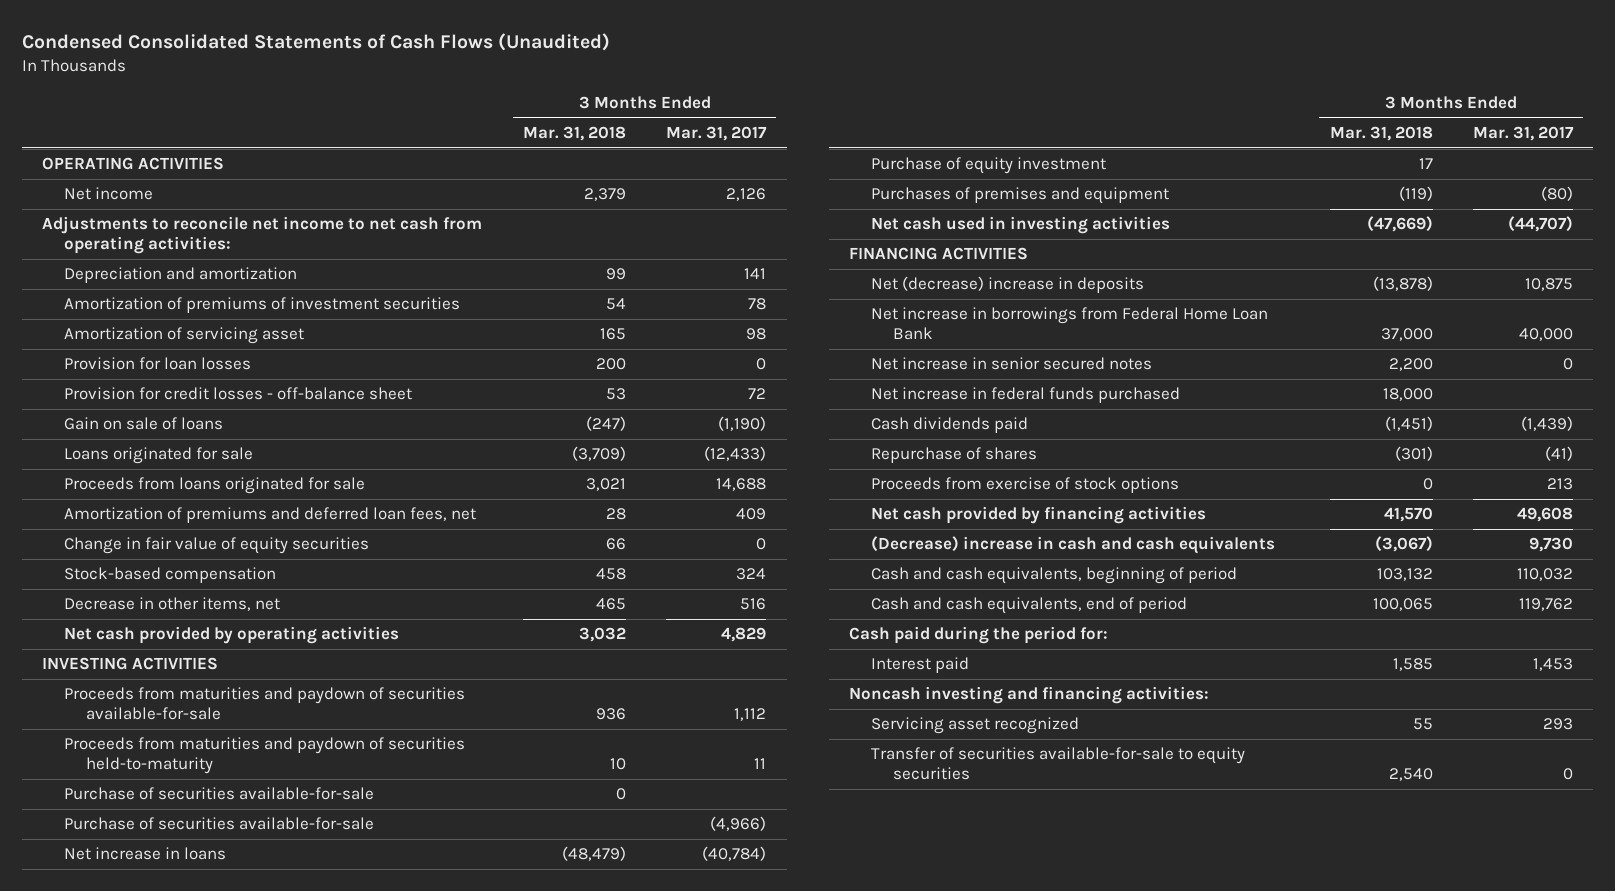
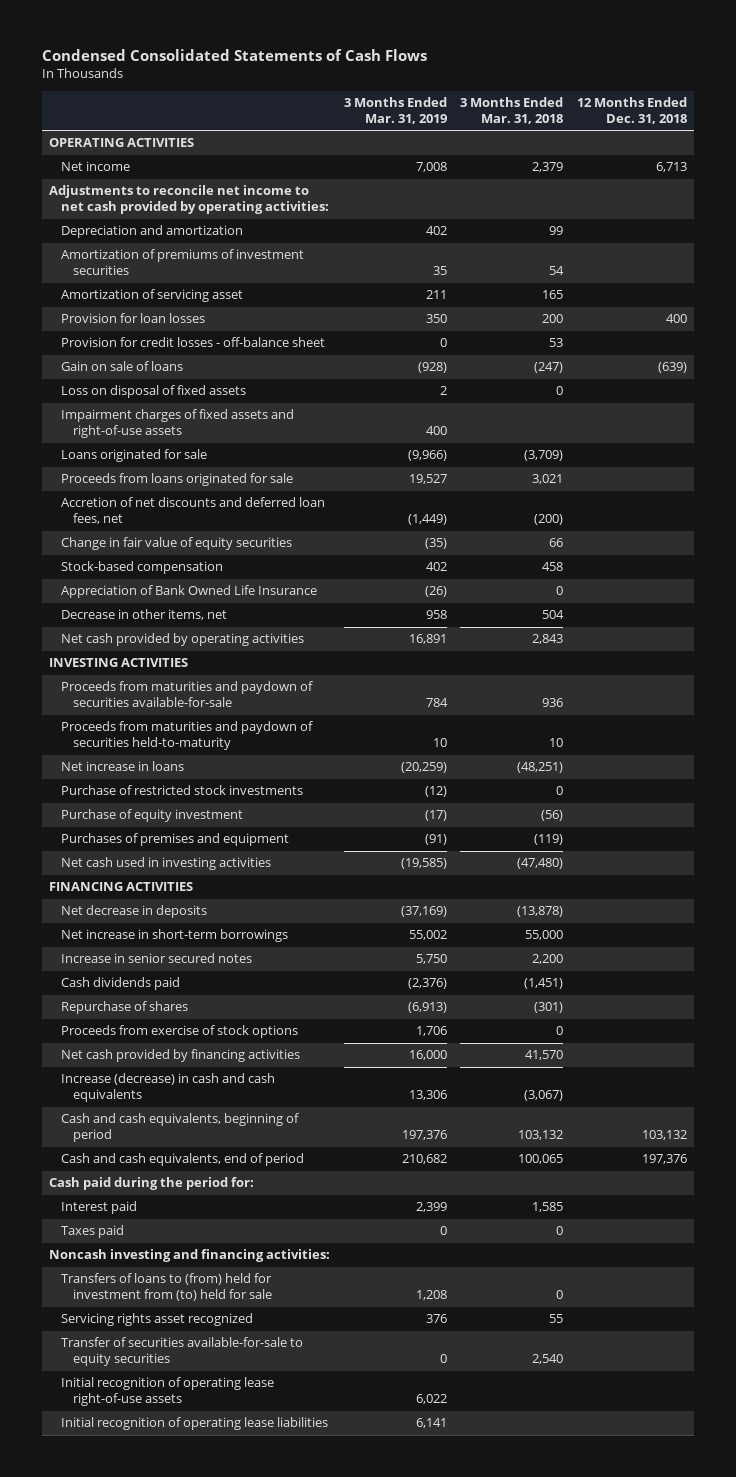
[21,32,610,51] Condensed Consolidated Statements of Cash Flows (Unaudited) -> [41,49,427,62] Condensed Consolidated Statements of Cash Flows
[666,126,768,142] Mar. 31, 2017 -> none
none -> [343,96,447,124] 3 Months Ended Mar. 31, 2019
none -> [577,96,688,124] 12 Months Ended Dec. 31, 2018
[42,216,483,254] Adjustments to reconcile net income to net cash from operating activities: -> [48,185,329,215] Adjustments to reconcile net income to net cash provided by operating activities:
none -> [60,385,246,399] Loss on disposal of fixed assets
none -> [60,409,294,439] Impairment charges of fixed assets and right-of-use assets
[64,507,477,524] Amortization of premiums and deferred loan fees, net -> [60,497,325,525] Accretion of net discounts and deferred loan fees, net
[605,508,626,521] 28 -> [534,514,564,526] (200)
none -> [60,585,317,599] Appreciation of Bank Owned Life Insurance
[595,598,626,611] 465 -> [542,610,565,620] 504
[578,627,626,643] 3,032 -> [532,634,564,645] 2,843
[64,787,375,801] Purchase of securities available-for-sale -> none
[64,817,375,831] Purchase of securities available-for-sale -> none
[561,846,626,862] (48,479) -> [517,762,564,774] (48,251)
none -> [60,785,303,796] Purchase of restricted stock investments
[1418,158,1433,170] 17 -> [541,810,564,822] (56)
[1366,216,1433,233] (47,669) -> [517,858,564,870] (47,480)
[870,307,1268,340] Net increase in borrowings from Federal Home Loan Bank -> none
[870,387,1180,404] Net increase in federal funds purchased -> none
[870,276,1144,294] Net (decrease) increase in deposits -> [60,905,207,919] Net decrease in deposits
none -> [60,929,288,943] Net increase in short-term borrowings
[870,357,1152,371] Net increase in senior secured notes -> [60,953,252,964] Increase in senior secured notes
[870,536,1275,555] (Decrease) increase in cash and cash equivalents -> [60,1073,275,1103] Increase (decrease) in cash and cash equivalents
none -> [60,1225,124,1239] Taxes paid
none -> [60,1273,273,1302] Transfers of loans to (from) held for investment from (to) held for sale
[870,717,1079,735] Servicing asset recognized -> [60,1313,253,1327] Servicing rights asset recognized
none -> [60,1377,274,1407] Initial recognition of operating lease right-of-use assets
none -> [60,1417,328,1431] Initial recognition of operating lease liabilities

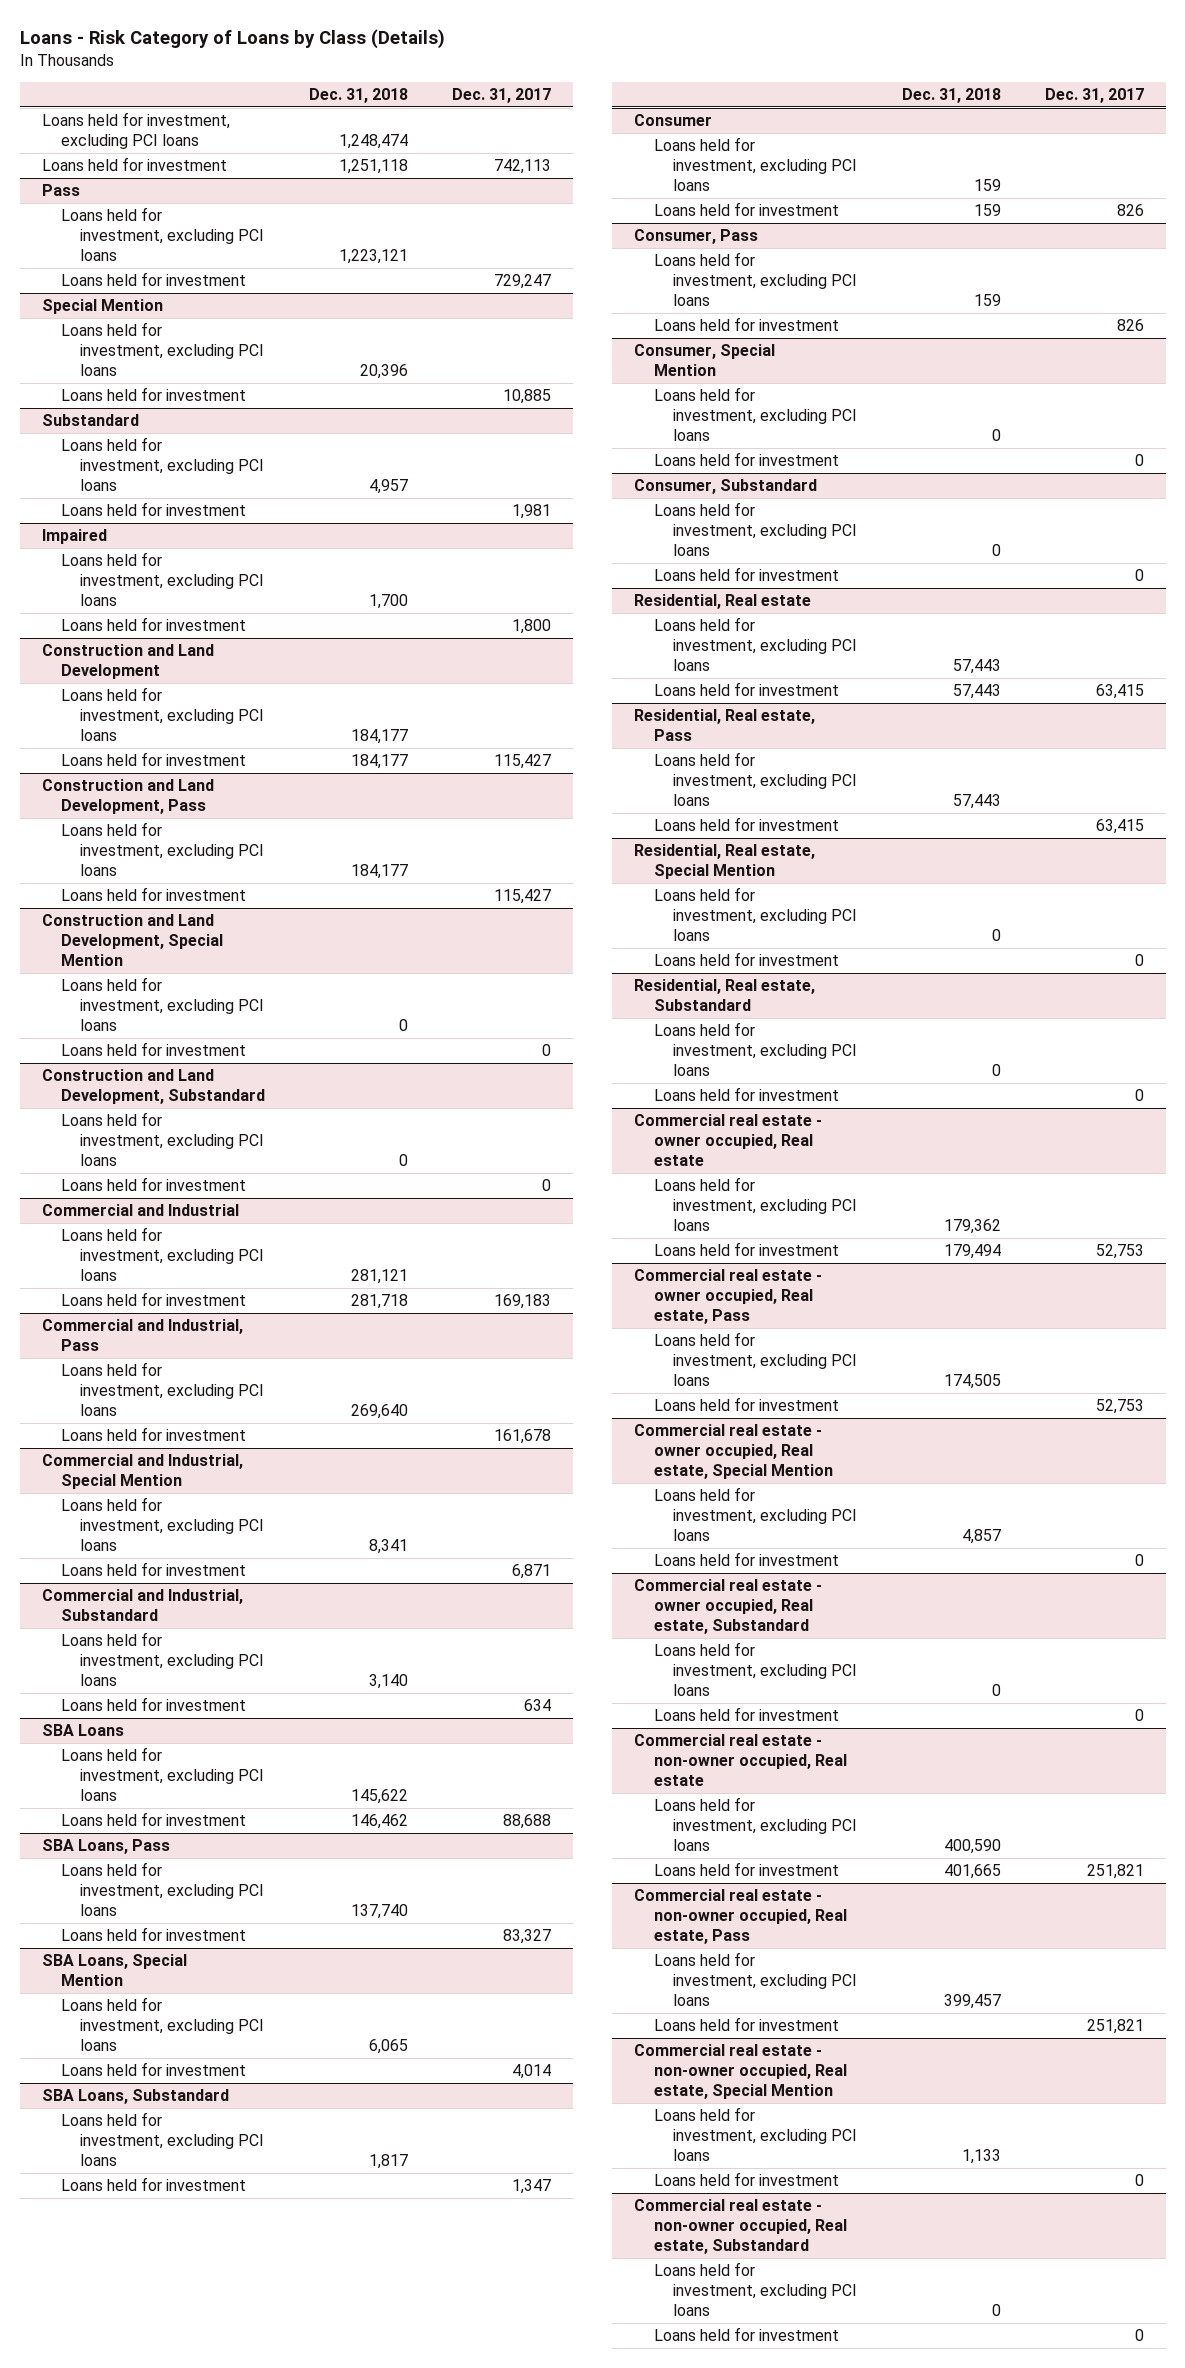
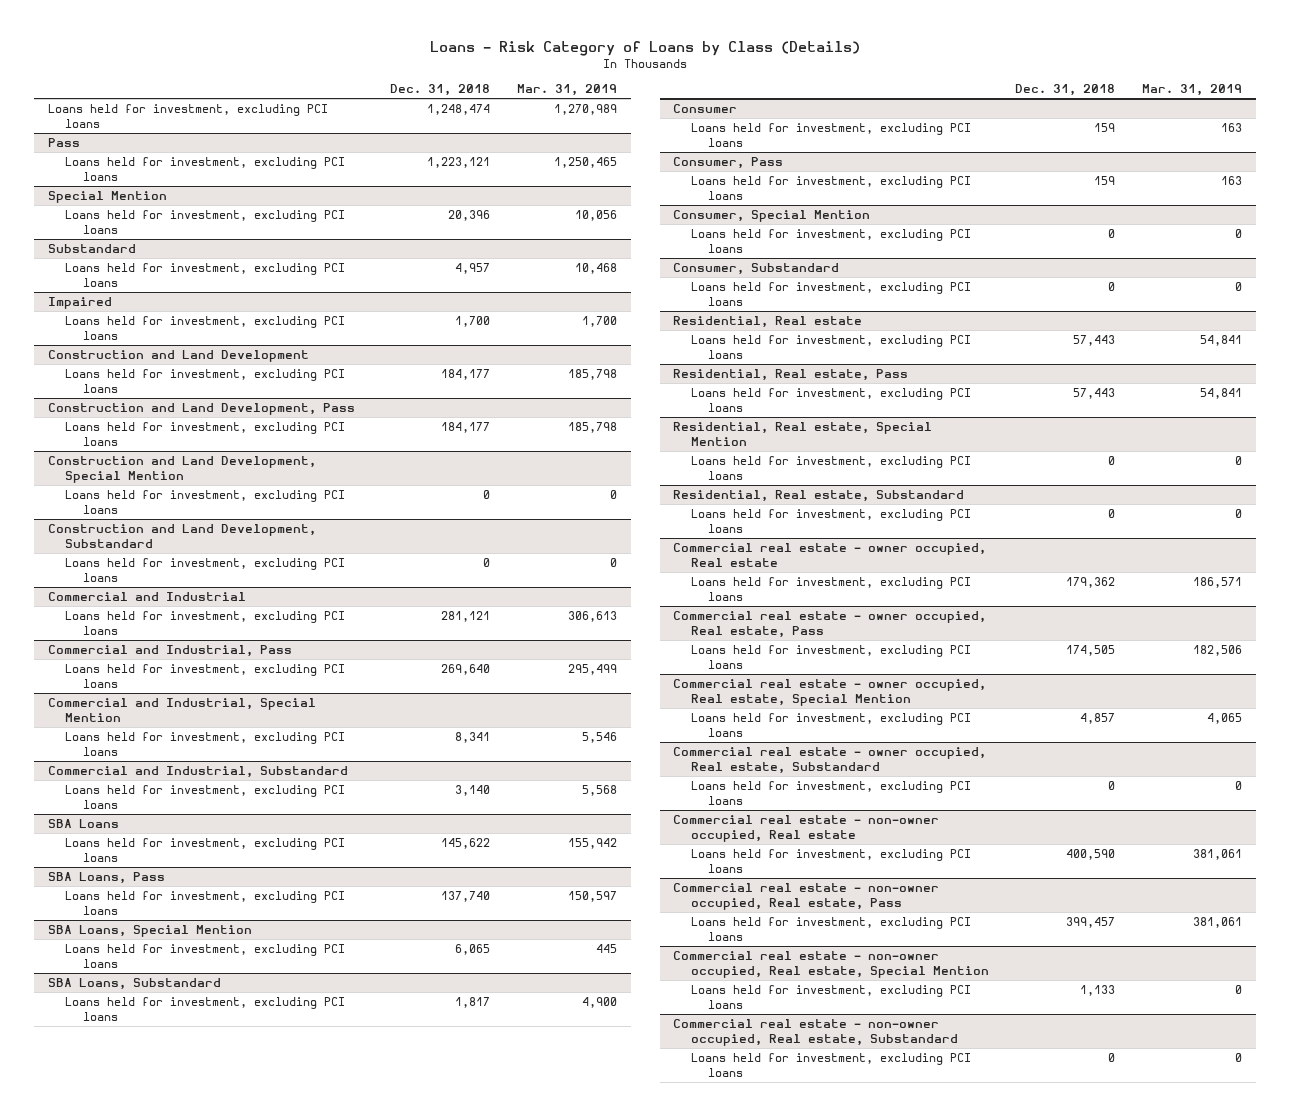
[451,87,551,103] Dec. 31, 2017 -> none
none -> [517,84,618,97] Mar. 31, 2019
[41,157,227,172] Loans held for investment -> none
[60,272,246,287] Loans held for investment -> none
[60,387,246,402] Loans held for investment -> none
[60,502,246,517] Loans held for investment -> none
[60,617,246,632] Loans held for investment -> none
[60,752,246,767] Loans held for investment -> none
[60,887,246,902] Loans held for investment -> none
[60,1042,246,1057] Loans held for investment -> none
[60,1177,246,1192] Loans held for investment -> none
[60,1292,246,1307] Loans held for investment -> none
[60,1427,246,1442] Loans held for investment -> none
[60,1562,246,1577] Loans held for investment -> none
[60,1697,246,1712] Loans held for investment -> none
[60,1812,246,1827] Loans held for investment -> none
[60,1927,246,1942] Loans held for investment -> none
[60,2062,246,2077] Loans held for investment -> none
[60,2177,246,2192] Loans held for investment -> none
[653,202,839,217] Loans held for investment -> none
[653,317,839,332] Loans held for investment -> none
[653,452,839,467] Loans held for investment -> none
[653,567,839,582] Loans held for investment -> none
[653,682,839,697] Loans held for investment -> none
[653,817,839,832] Loans held for investment -> none
[653,952,839,967] Loans held for investment -> none
[653,1087,839,1102] Loans held for investment -> none
[653,1242,839,1257] Loans held for investment -> none
[653,1397,839,1412] Loans held for investment -> none
[653,1552,839,1567] Loans held for investment -> none
[653,1707,839,1722] Loans held for investment -> none
[653,1862,839,1877] Loans held for investment -> none
[653,2017,839,2032] Loans held for investment -> none
[653,2172,839,2187] Loans held for investment -> none
[653,2327,839,2342] Loans held for investment -> none

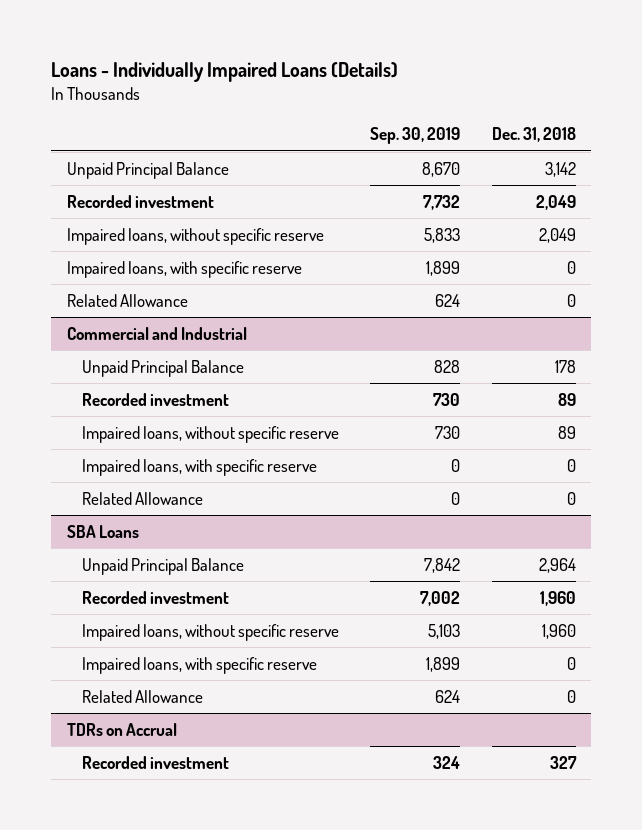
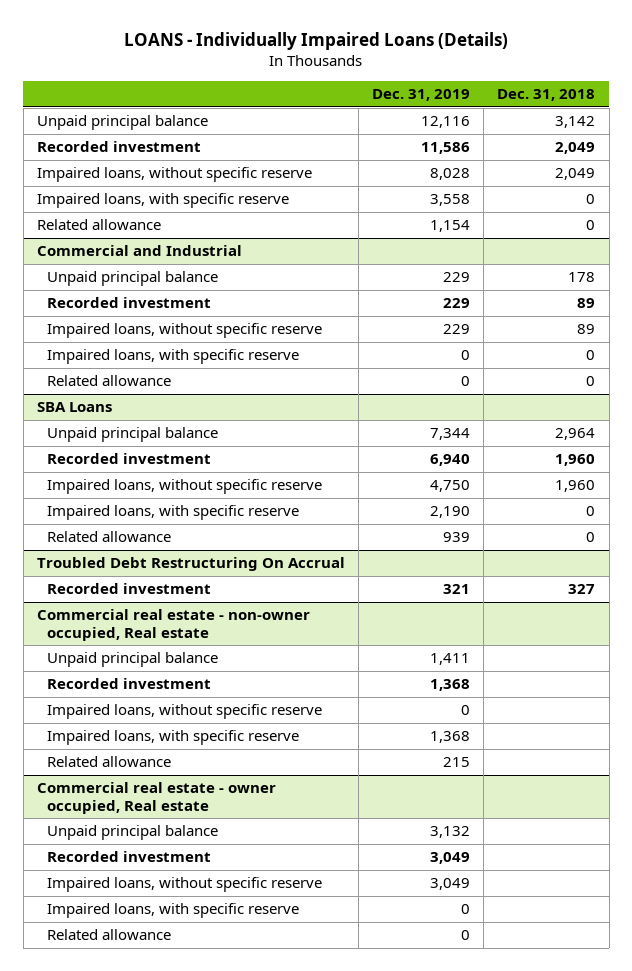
[51,62,399,83] Loans - Individually Impaired Loans (Details) -> [124,32,509,51] LOANS - Individually Impaired Loans (Details)
[370,127,461,145] Sep. 30, 2019 -> none
none -> [372,89,471,102] Dec. 31, 2019
[66,161,229,179] Unpaid Principal Balance -> [36,115,208,131] Unpaid principal balance
[66,293,188,307] Related Allowance -> [36,219,161,231] Related allowance
[81,359,244,377] Unpaid Principal Balance -> [47,271,219,287] Unpaid principal balance
[81,491,203,505] Related Allowance -> [47,375,172,387] Related allowance
[81,557,244,575] Unpaid Principal Balance -> [47,427,219,443] Unpaid principal balance
[81,689,203,703] Related Allowance -> [47,531,172,543] Related allowance
[66,722,177,736] TDRs on Accrual -> [36,557,345,572] Troubled Debt Restructuring On Accrual
none -> [36,609,310,641] Commercial real estate - non-owner occupied, Real estate
none -> [47,652,219,668] Unpaid principal balance
none -> [47,678,212,690] Recorded investment
none -> [47,704,323,720] Impaired loans, without specific reserve
none -> [47,730,300,746] Impaired loans, with specific reserve
none -> [47,756,172,768] Related allowance
none -> [36,782,276,814] Commercial real estate - owner occupied, Real estate
none -> [47,825,219,841] Unpaid principal balance
none -> [47,851,212,863] Recorded investment
none -> [47,877,323,893] Impaired loans, without specific reserve
none -> [47,903,300,919] Impaired loans, with specific reserve
none -> [47,929,172,941] Related allowance

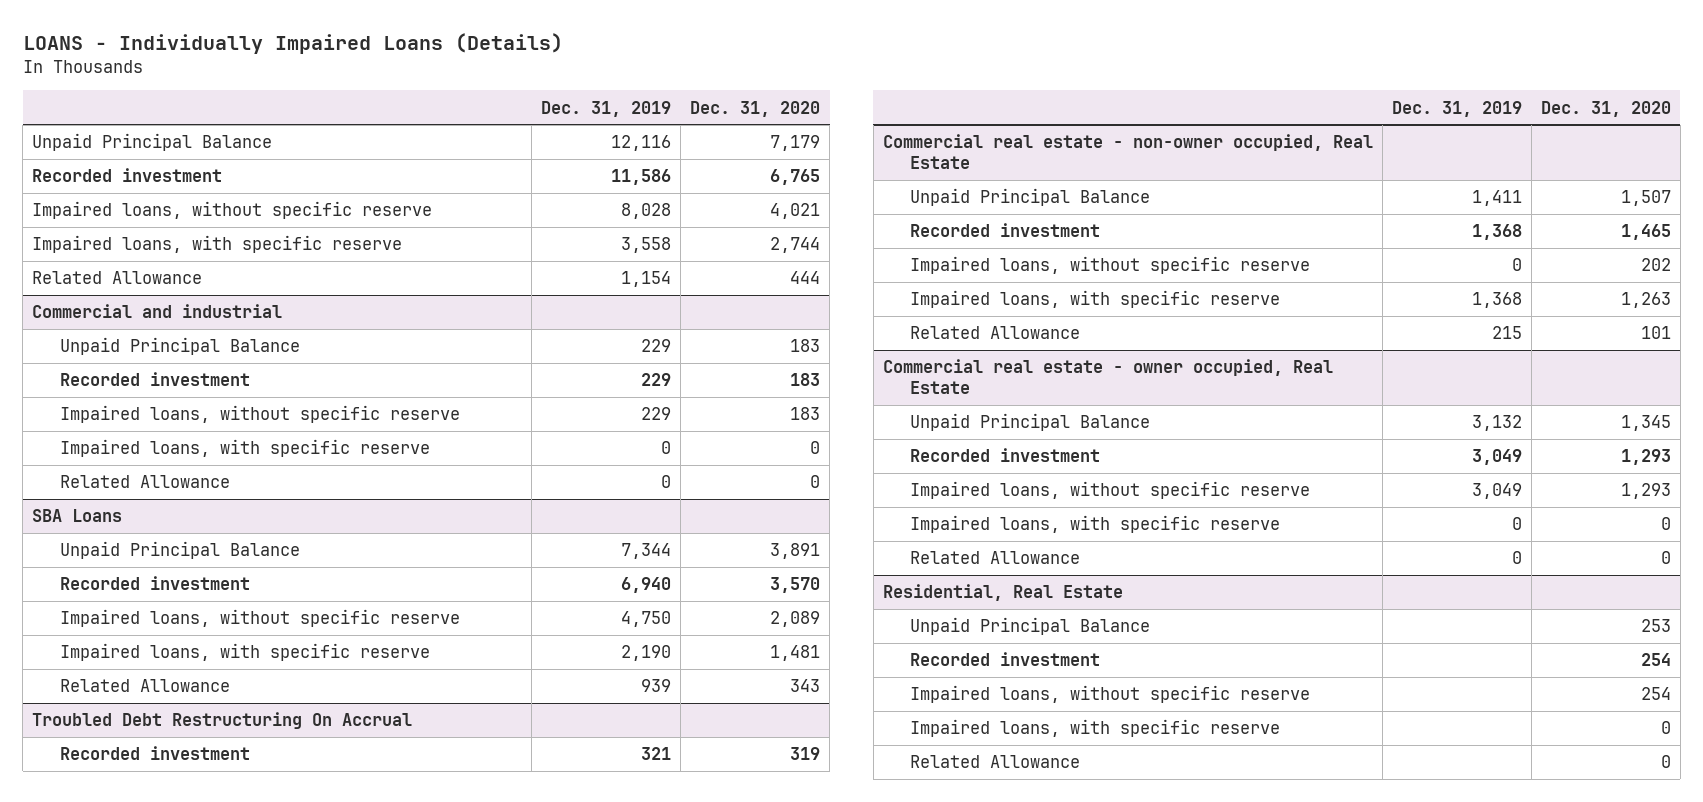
[497,89,596,102] Dec. 31, 2018 -> none
none -> [690,100,821,117] Dec. 31, 2020
[36,115,208,131] Unpaid principal balance -> [32,133,273,152] Unpaid Principal Balance
[36,219,161,231] Related allowance -> [32,271,203,285] Related Allowance
[36,245,242,257] Commercial and Industrial -> [32,304,283,319] Commercial and industrial
[47,271,219,287] Unpaid principal balance -> [60,337,301,356] Unpaid Principal Balance
[47,375,172,387] Related allowance -> [60,475,231,489] Related Allowance
[47,427,219,443] Unpaid principal balance -> [60,541,301,560] Unpaid Principal Balance
[47,531,172,543] Related allowance -> [60,679,231,693] Related Allowance
[36,609,310,641] Commercial real estate - non-owner occupied, Real estate -> [882,134,1373,170] Commercial real estate - non-owner occupied, Real Estate
[47,652,219,668] Unpaid principal balance -> [910,188,1151,207] Unpaid Principal Balance
[47,756,172,768] Related allowance -> [910,326,1081,340] Related Allowance
[36,782,276,814] Commercial real estate - owner occupied, Real estate -> [882,359,1333,395] Commercial real estate - owner occupied, Real Estate
[47,825,219,841] Unpaid principal balance -> [910,413,1151,432] Unpaid Principal Balance
[47,929,172,941] Related allowance -> [910,551,1081,565] Related Allowance
none -> [882,584,1123,602] Residential, Real Estate
none -> [910,617,1151,636] Unpaid Principal Balance
none -> [910,652,1101,667] Recorded investment
none -> [910,685,1311,704] Impaired loans, without specific reserve
none -> [910,719,1281,738] Impaired loans, with specific reserve
none -> [910,755,1081,769] Related Allowance

